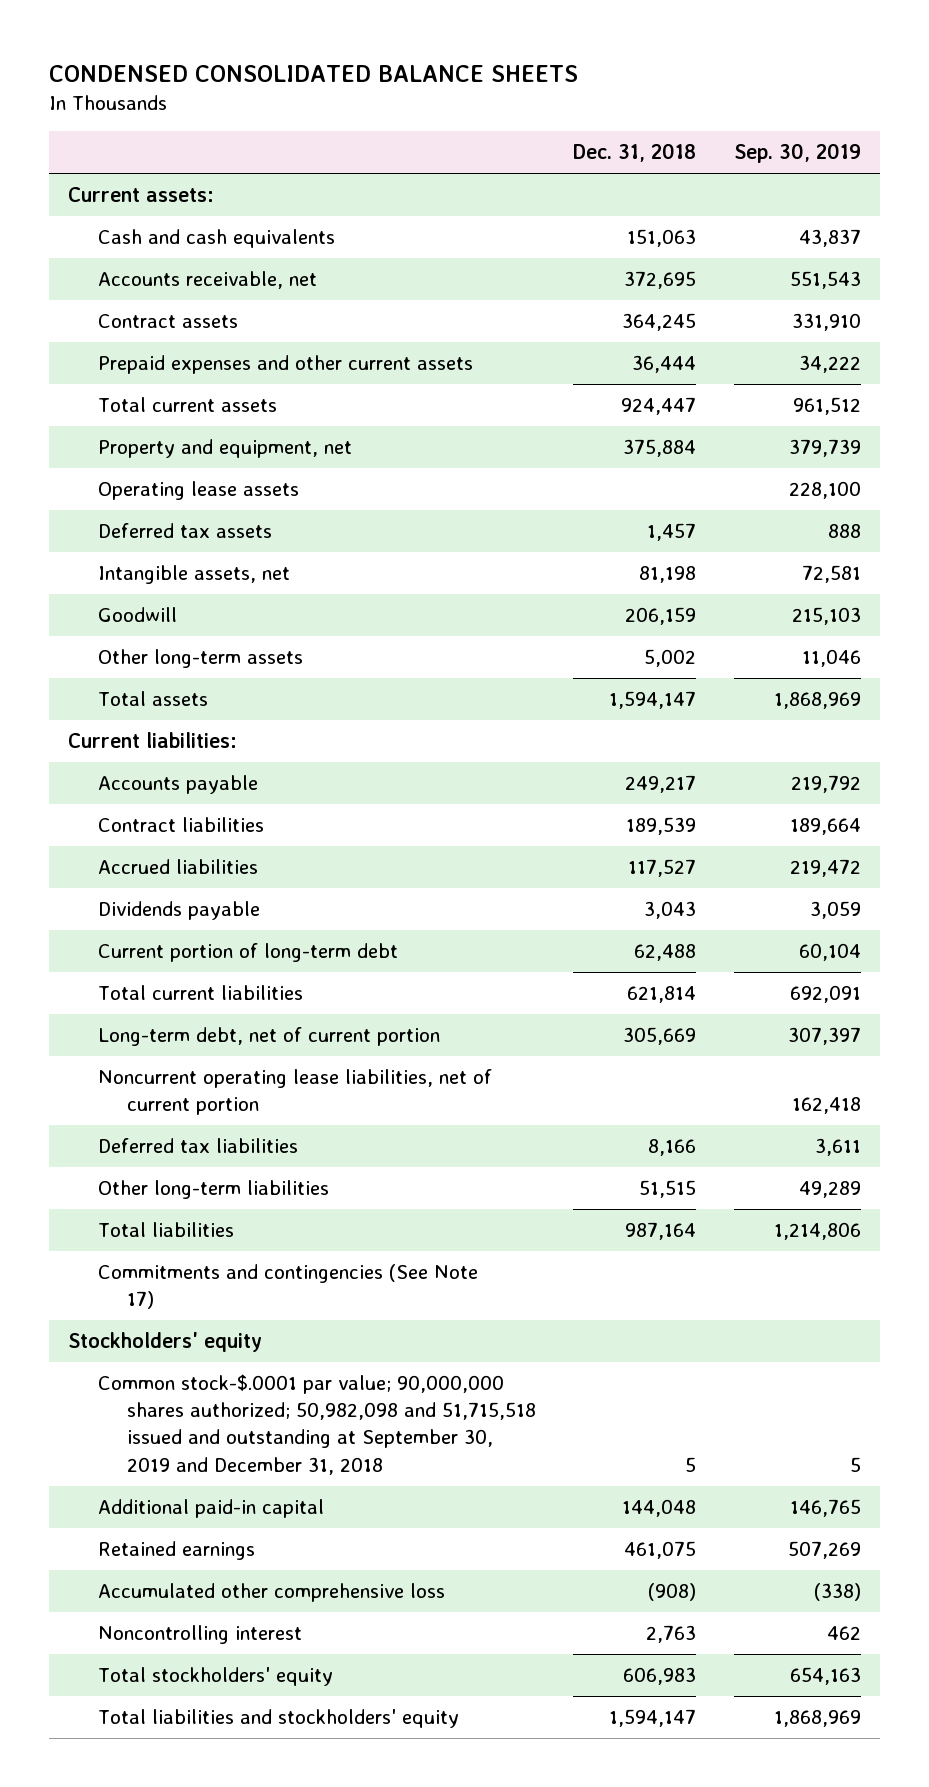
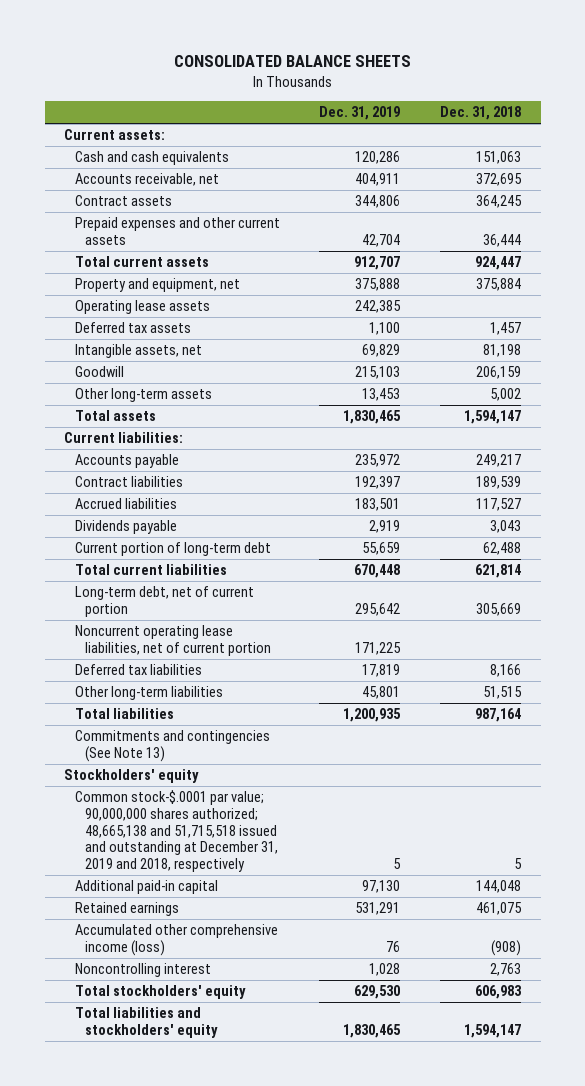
[49,64,579,82] CONDENSED CONSOLIDATED BALANCE SHEETS -> [173,55,411,68] CONSOLIDATED BALANCE SHEETS
[733,143,861,164] Sep. 30, 2019 -> none
none -> [319,106,401,121] Dec. 31, 2019
[97,1264,478,1310] Commitments and contingencies (See Note 17) -> [74,730,270,762] Commitments and contingencies (See Note 13)
[97,1374,536,1475] Common stock-$.0001 par value; 90,000,000 shares authorized; 50,982,098 and 51,715,518 issued and outstanding at September 30, 2019 and December 31, 2018 -> [74,790,279,872] Common stock-$.0001 par value; 90,000,000 shares authorized; 48,665,138 and 51,715,518 issued and outstanding at December 31, 2019 and 2018, respectively
[97,1583,445,1603] Accumulated other comprehensive loss -> [74,924,278,956] Accumulated other comprehensive income (loss)

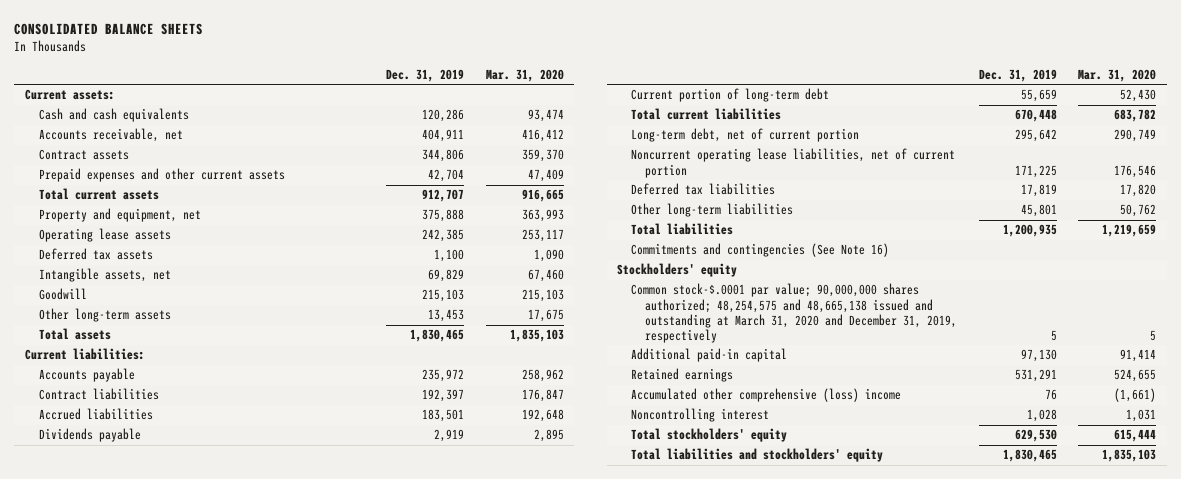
[439,106,521,121] Dec. 31, 2018 -> none
none -> [485,68,564,82] Mar. 31, 2020
[74,730,270,762] Commitments and contingencies (See Note 13) -> [631,243,890,258] Commitments and contingencies (See Note 16)
[74,790,279,872] Common stock-$.0001 par value; 90,000,000 shares authorized; 48,665,138 and 51,715,518 issued and outstanding at December 31, 2019 and 2018, respectively -> [631,283,958,343] Common stock-$.0001 par value; 90,000,000 shares authorized; 48,254,575 and 48,665,138 issued and outstanding at March 31, 2020 and December 31, 2019, respectively
[74,924,278,956] Accumulated other comprehensive income (loss) -> [631,388,902,403] Accumulated other comprehensive (loss) income

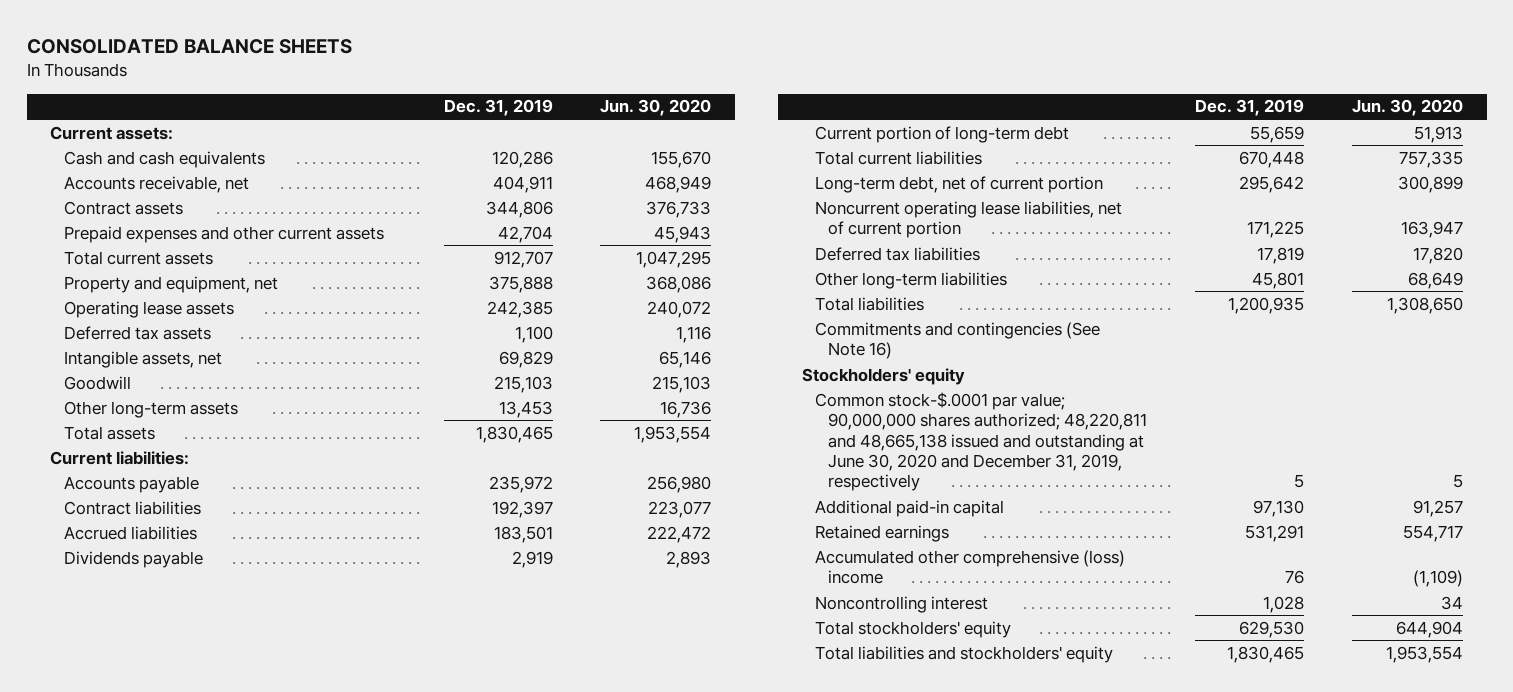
[485,68,564,82] Mar. 31, 2020 -> none
none -> [600,99,712,117] Jun. 30, 2020
[631,283,958,343] Common stock-$.0001 par value; 90,000,000 shares authorized; 48,254,575 and 48,665,138 issued and outstanding at March 31, 2020 and December 31, 2019, respectively -> [815,391,1148,492] Common stock-$.0001 par value; 90,000,000 shares authorized; 48,220,811 and 48,665,138 issued and outstanding at June 30, 2020 and December 31, 2019, respectively

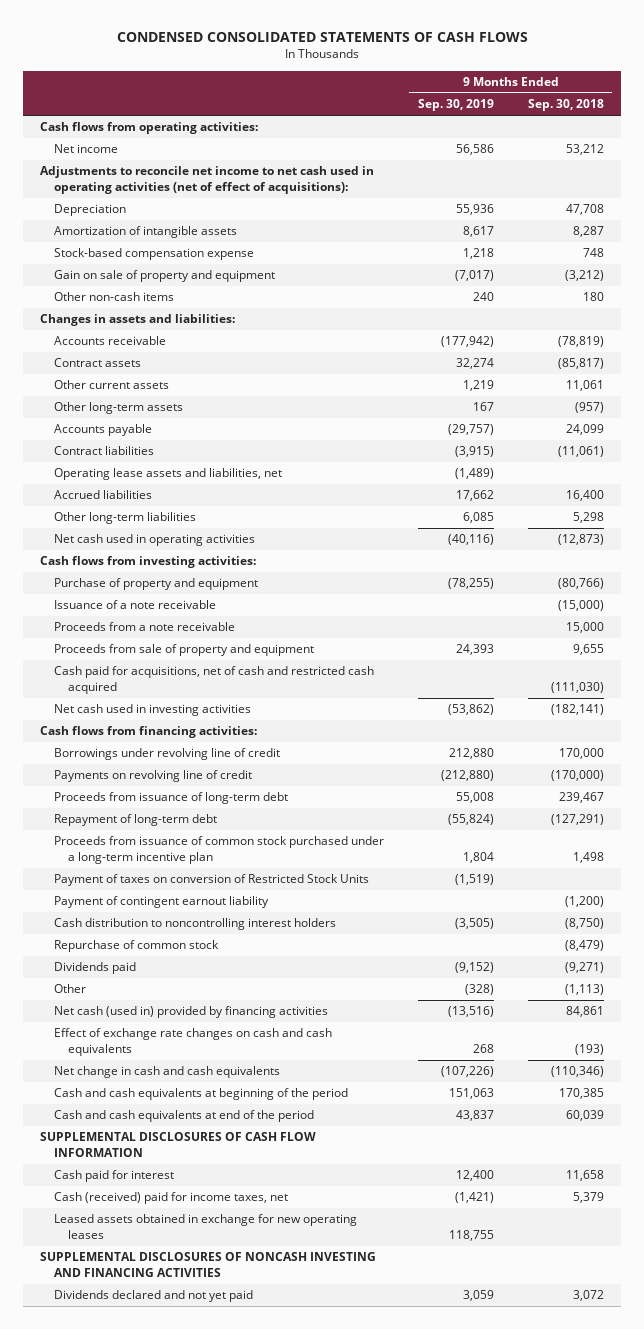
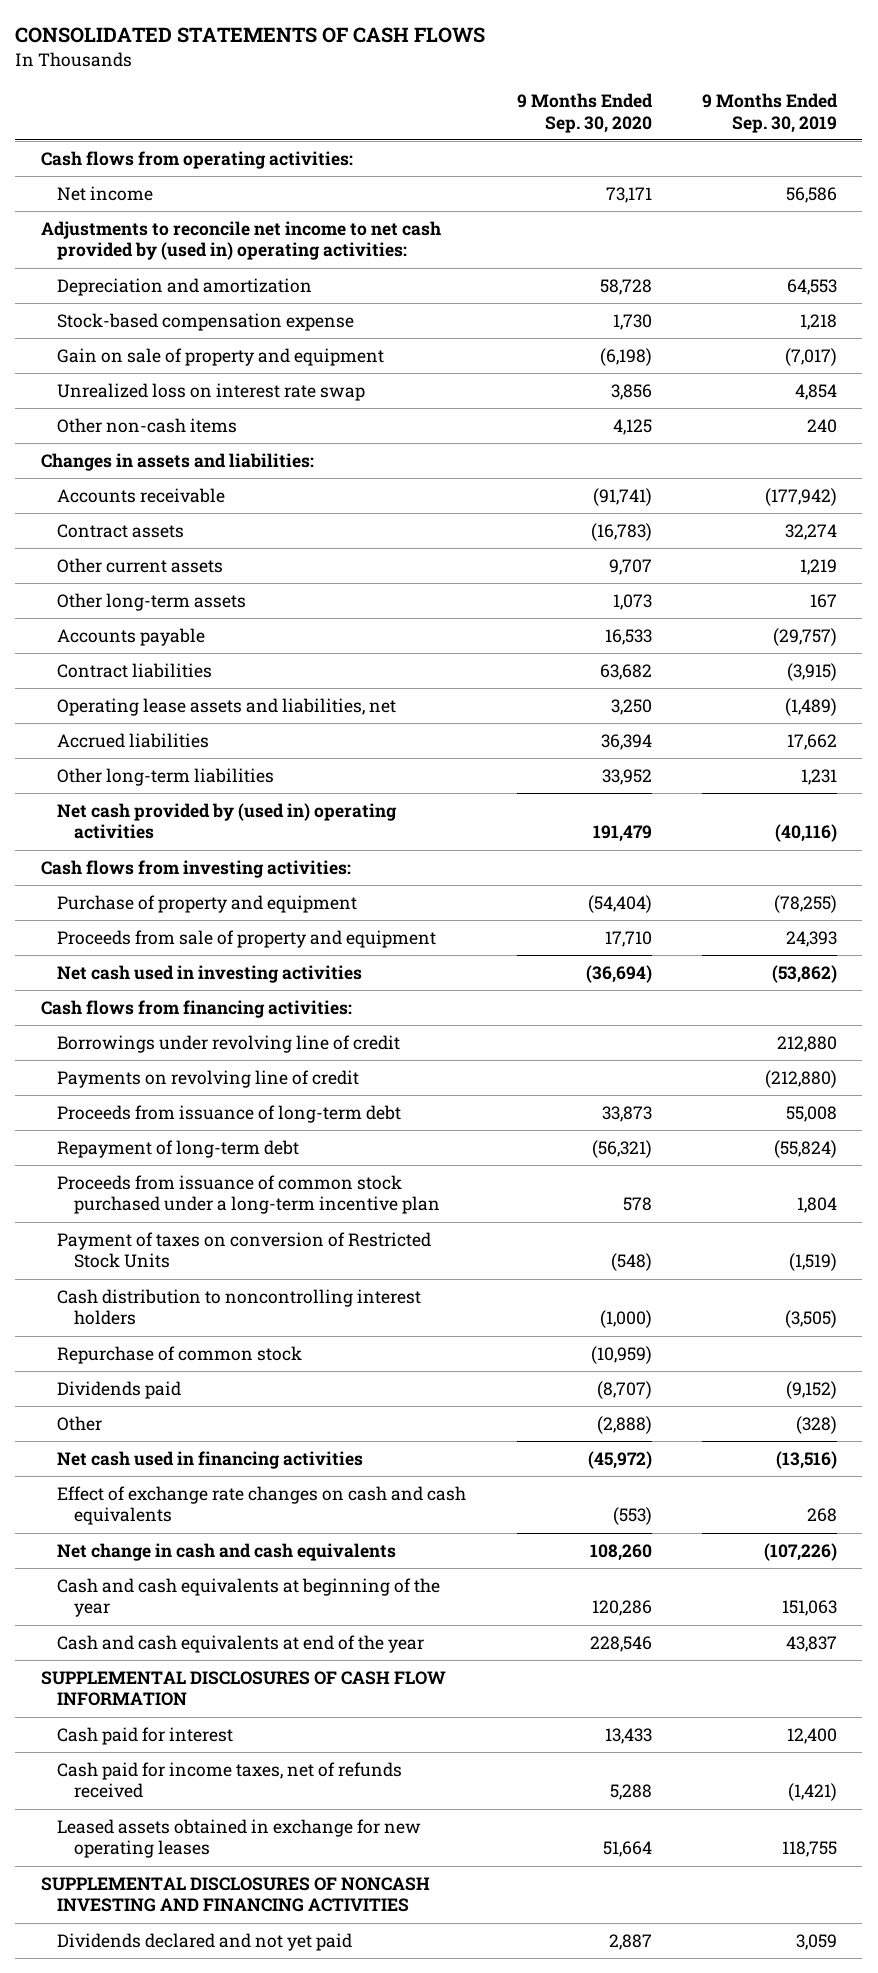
[116,32,528,43] CONDENSED CONSOLIDATED STATEMENTS OF CASH FLOWS -> [15,27,486,44] CONSOLIDATED STATEMENTS OF CASH FLOWS
[527,99,604,112] Sep. 30, 2018 -> none
none -> [516,92,653,133] 9 Months Ended Sep. 30, 2020
[54,204,127,217] Depreciation -> none
[54,226,238,239] Amortization of intangible assets -> none
[40,166,375,194] Adjustments to reconcile net income to net cash used in operating activities (net of effect of acquisitions): -> [40,220,441,261] Adjustments to reconcile net income to net cash provided by (used in) operating activities:
none -> [57,277,313,296] Depreciation and amortization
none -> [57,382,366,401] Unrealized loss on interest rate swap
[462,512,494,524] 6,085 -> [801,768,838,785] 1,231
[54,534,256,547] Net cash used in operating activities -> [57,802,398,840] Net cash provided by (used in) operating activities
[54,600,217,610] Issuance of a note receivable -> none
[54,622,236,632] Proceeds from a note receivable -> none
[54,666,375,694] Cash paid for acquisitions, net of cash and restricted cash acquired -> none
[54,896,270,909] Payment of contingent earnout liability -> none
[54,1006,329,1019] Net cash (used in) provided by financing activities -> [57,1450,364,1469] Net cash used in financing activities
[54,1088,349,1101] Cash and cash equivalents at beginning of the period -> [57,1577,441,1618] Cash and cash equivalents at beginning of the year
[54,1110,315,1123] Cash and cash equivalents at end of the period -> [57,1634,425,1653] Cash and cash equivalents at end of the year
[54,1192,289,1205] Cash (received) paid for income taxes, net -> [57,1761,403,1799] Cash paid for income taxes, net of refunds received

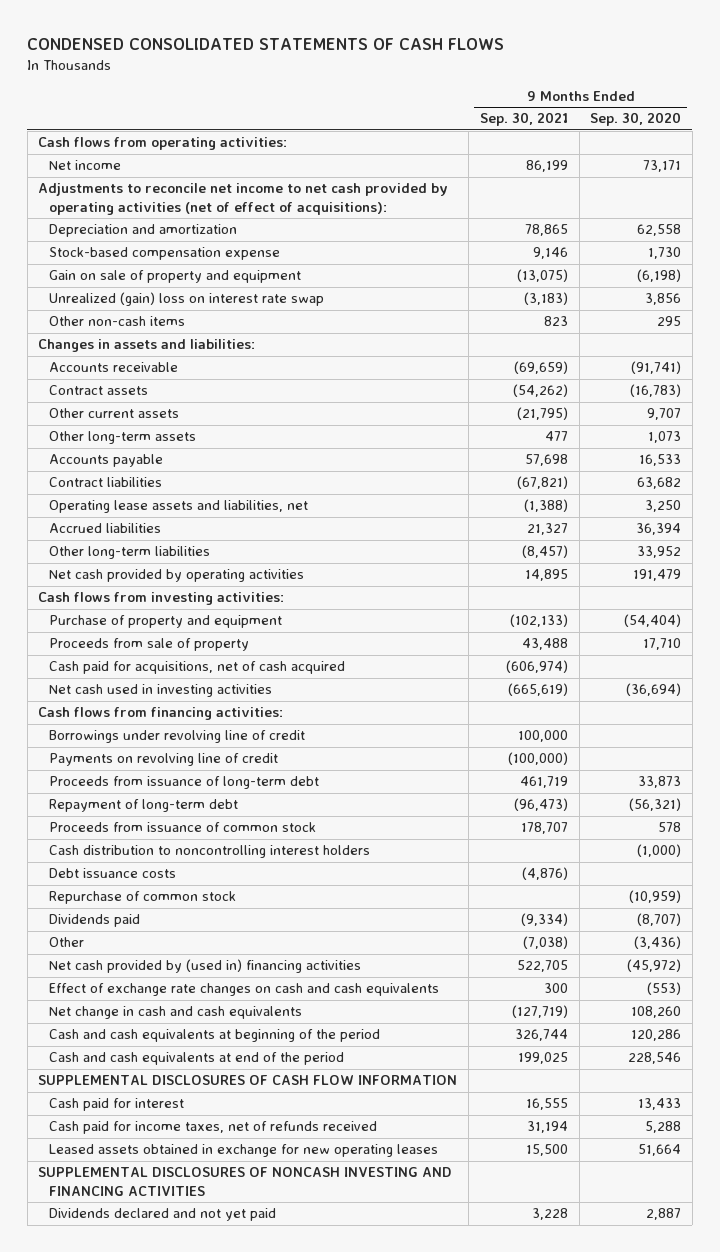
[15,27,486,44] CONSOLIDATED STATEMENTS OF CASH FLOWS -> [27,37,505,50] CONDENSED CONSOLIDATED STATEMENTS OF CASH FLOWS
[702,92,839,133] 9 Months Ended Sep. 30, 2019 -> none
none -> [479,112,568,127] Sep. 30, 2021
[40,220,441,261] Adjustments to reconcile net income to net cash provided by (used in) operating activities: -> [38,183,449,215] Adjustments to reconcile net income to net cash provided by operating activities (net of effect of acquisitions):
[599,278,652,295] 58,728 -> [637,224,682,237] 62,558
[57,382,366,401] Unrealized loss on interest rate swap -> [49,292,325,307] Unrealized (gain) loss on interest rate swap
[612,418,652,435] 4,125 -> [657,316,682,327] 295
[57,802,398,840] Net cash provided by (used in) operating activities -> [49,569,305,583] Net cash provided by operating activities
[57,929,437,948] Proceeds from sale of property and equipment -> [49,638,250,652] Proceeds from sale of property
none -> [49,661,346,675] Cash paid for acquisitions, net of cash acquired
[57,1231,432,1269] Payment of taxes on conversion of Restricted Stock Units -> none
[57,1174,440,1215] Proceeds from issuance of common stock purchased under a long-term incentive plan -> [49,822,317,833] Proceeds from issuance of common stock
none -> [49,868,177,879] Debt issuance costs
[596,1415,652,1434] (2,888) -> [634,936,682,950] (3,436)
[57,1450,364,1469] Net cash used in financing activities -> [49,959,362,974] Net cash provided by (used in) financing activities
[57,1577,441,1618] Cash and cash equivalents at beginning of the year -> [49,1029,381,1043] Cash and cash equivalents at beginning of the period
[57,1634,425,1653] Cash and cash equivalents at end of the year -> [49,1052,345,1066] Cash and cash equivalents at end of the period

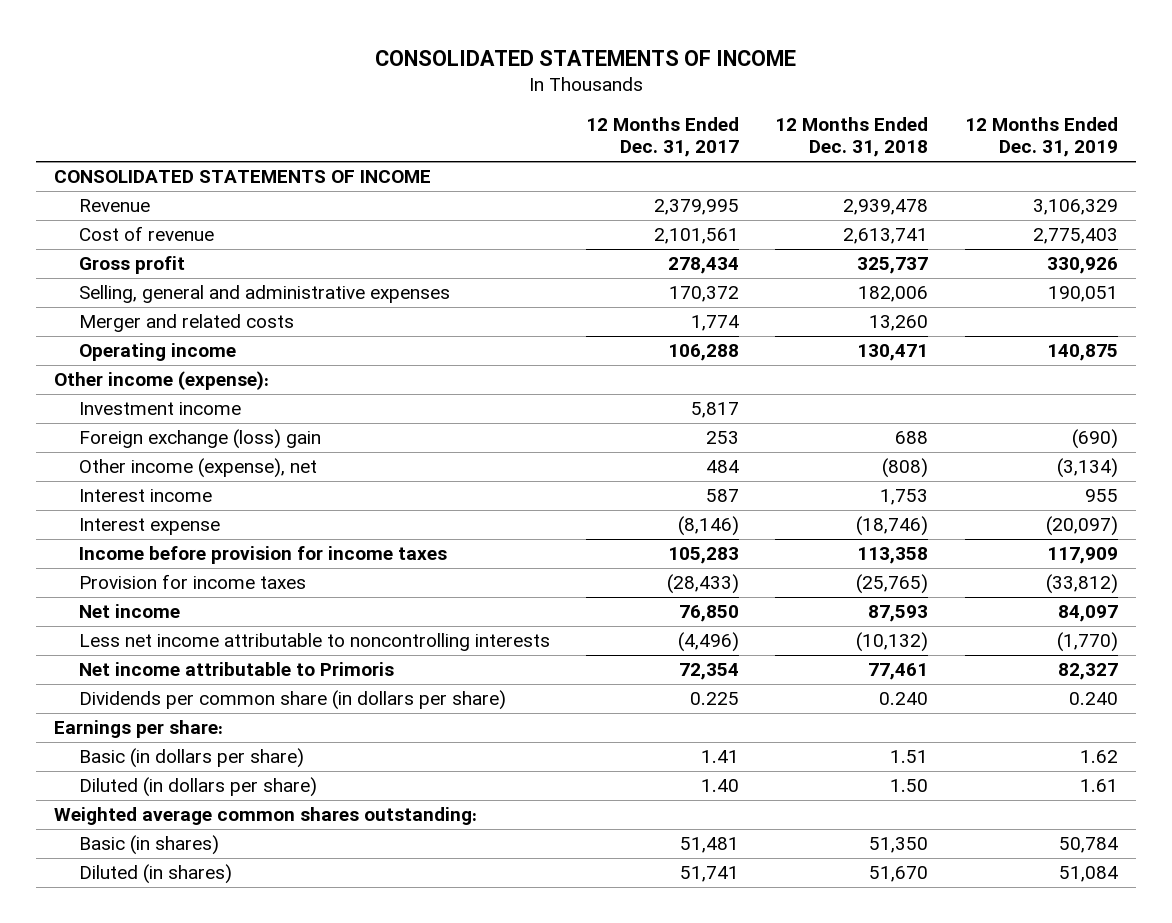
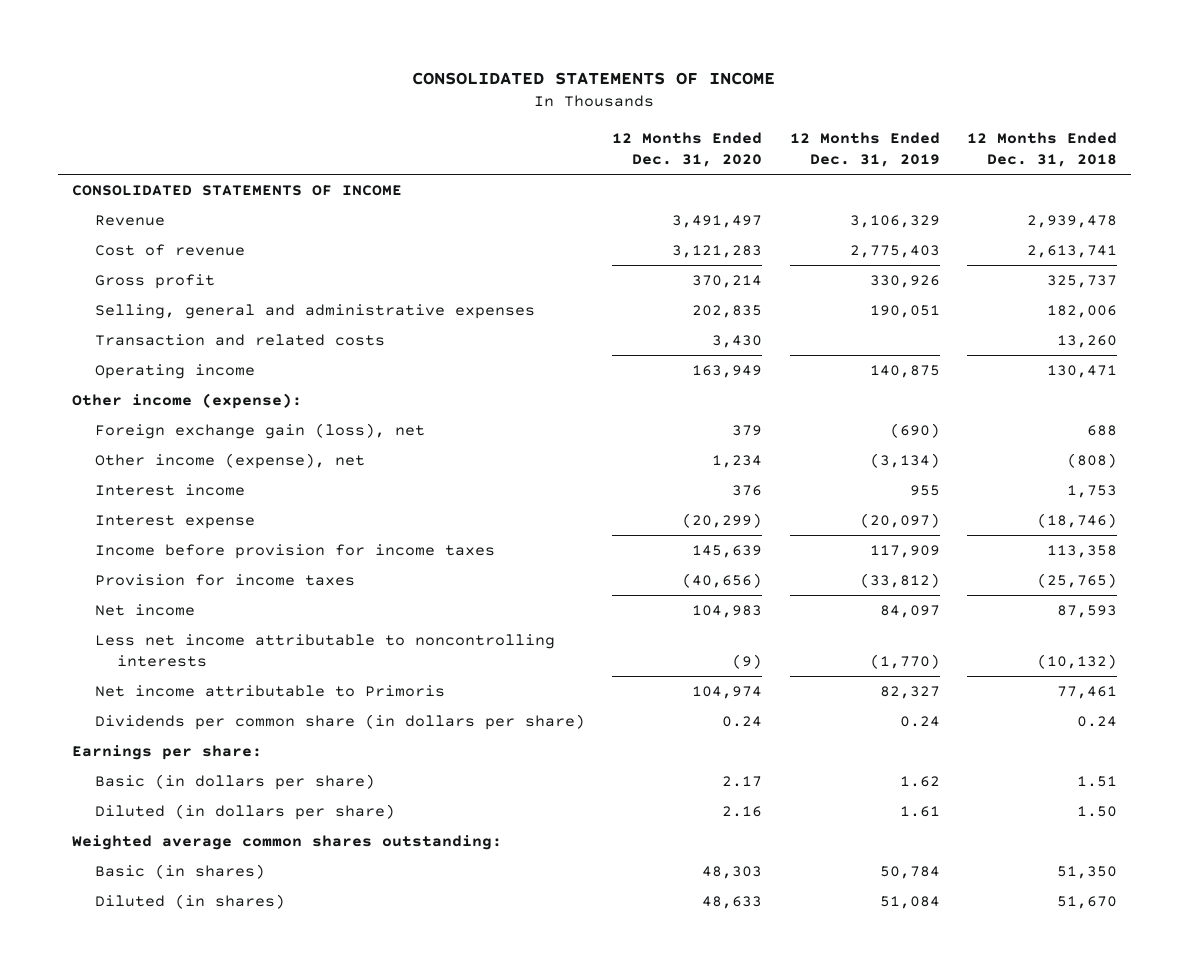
[585,117,739,158] 12 Months Ended Dec. 31, 2017 -> none
none -> [612,131,763,168] 12 Months Ended Dec. 31, 2020
[78,314,294,333] Merger and related costs -> [94,333,385,346] Transaction and related costs
[78,402,241,416] Investment income -> none
[78,429,321,450] Foreign exchange (loss) gain -> [94,422,425,439] Foreign exchange gain (loss), net
[879,692,929,706] 0.240 -> [1077,715,1118,727] 0.24
[1068,692,1118,706] 0.240 -> [899,715,940,727] 0.24

